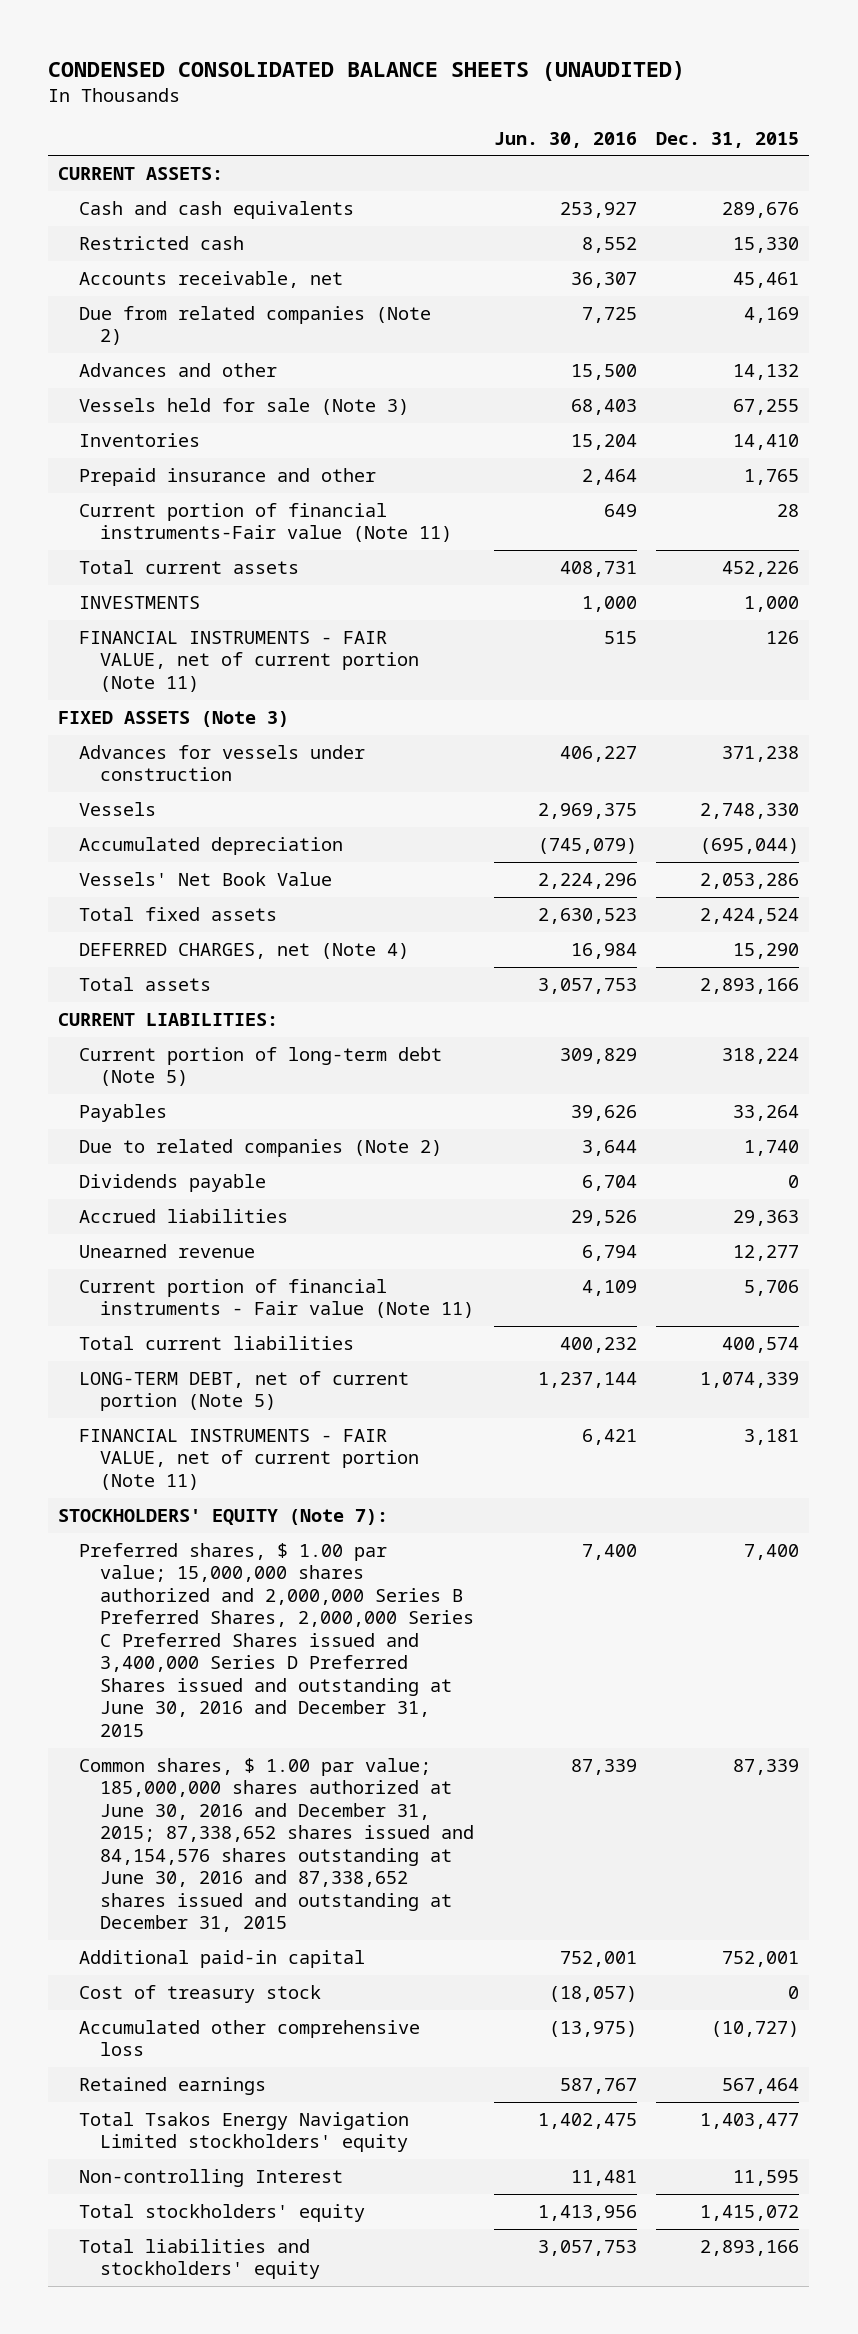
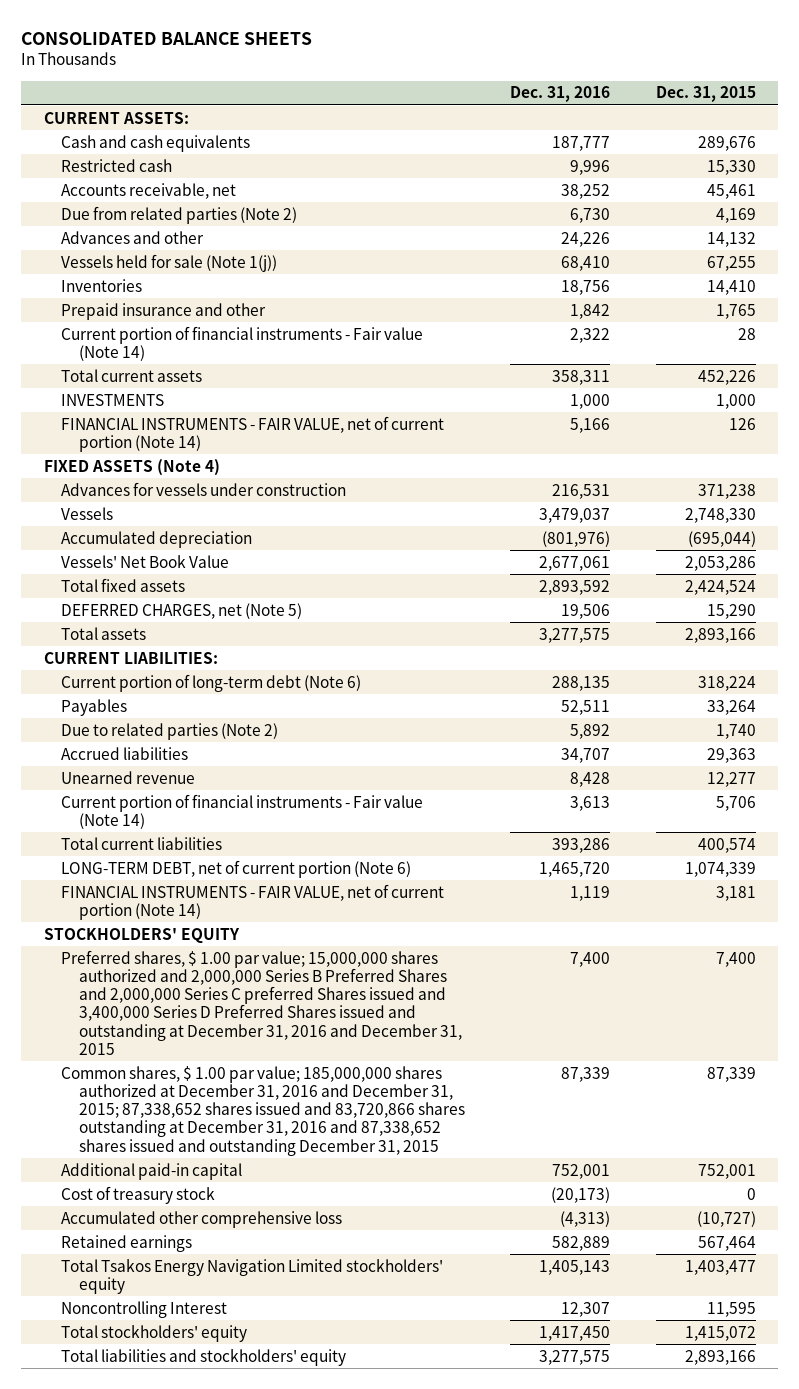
[48,61,686,82] CONDENSED CONSOLIDATED BALANCE SHEETS (UNAUDITED) -> [20,31,312,45] CONSOLIDATED BALANCE SHEETS
[493,131,637,148] Jun. 30, 2016 -> none
none -> [510,86,611,103] Dec. 31, 2016
[79,305,432,346] Due from related companies (Note 2) -> [61,205,298,224] Due from related parties (Note 2)
[79,397,410,415] Vessels held for sale (Note 3) -> [61,253,278,272] Vessels held for sale (Note 1(j))
[79,502,452,543] Current portion of financial instruments-Fair value (Note 11) -> [61,325,424,361] Current portion of financial instruments - Fair value (Note 14)
[79,630,419,692] FINANCIAL INSTRUMENTS - FAIR VALUE, net of current portion (Note 11) -> [61,415,445,452] FINANCIAL INSTRUMENTS - FAIR VALUE, net of current portion (Note 14)
[58,710,290,727] FIXED ASSETS (Note 3) -> [43,458,220,476] FIXED ASSETS (Note 4)
[79,942,410,959] DEFERRED CHARGES, net (Note 4) -> [61,602,303,619] DEFERRED CHARGES, net (Note 5)
[79,1046,443,1087] Current portion of long-term debt (Note 5) -> [61,673,362,692] Current portion of long-term debt (Note 6)
[79,1173,267,1192] Dividends payable -> none
[79,1138,443,1157] Due to related companies (Note 2) -> [61,722,279,740] Due to related parties (Note 2)
[79,1278,474,1319] Current portion of financial instruments - Fair value (Note 11) -> [61,793,424,829] Current portion of financial instruments - Fair value (Note 14)
[79,1370,410,1412] LONG-TERM DEBT, net of current portion (Note 5) -> [61,859,412,878] LONG-TERM DEBT, net of current portion (Note 6)
[79,1428,419,1490] FINANCIAL INSTRUMENTS - FAIR VALUE, net of current portion (Note 11) -> [61,883,445,920] FINANCIAL INSTRUMENTS - FAIR VALUE, net of current portion (Note 14)
[58,1508,389,1525] STOCKHOLDERS' EQUITY (Note 7): -> [43,927,240,943] STOCKHOLDERS' EQUITY
[79,1542,474,1737] Preferred shares, $ 1.00 par value; 15,000,000 shares authorized and 2,000,000 Series B Preferred Shares, 2,000,000 Series C Preferred Shares issued and 3,400,000 Series D Preferred Shares issued and outstanding at June 30, 2016 and December 31, 2015 -> [61,949,462,1055] Preferred shares, $ 1.00 par value; 15,000,000 shares authorized and 2,000,000 Series B Preferred Shares and 2,000,000 Series C preferred Shares issued and 3,400,000 Series D Preferred Shares issued and outstanding at December 31, 2016 and December 31, 2015
[79,1757,474,1933] Common shares, $ 1.00 par value; 185,000,000 shares authorized at June 30, 2016 and December 31, 2015; 87,338,652 shares issued and 84,154,576 shares outstanding at June 30, 2016 and 87,338,652 shares issued and outstanding at December 31, 2015 -> [61,1065,465,1156] Common shares, $ 1.00 par value; 185,000,000 shares authorized at December 31, 2016 and December 31, 2015; 87,338,652 shares issued and 83,720,866 shares outstanding at December 31, 2016 and 87,338,652 shares issued and outstanding December 31, 2015
[79,2168,344,2187] Non-controlling Interest -> [61,1300,228,1318] Noncontrolling Interest

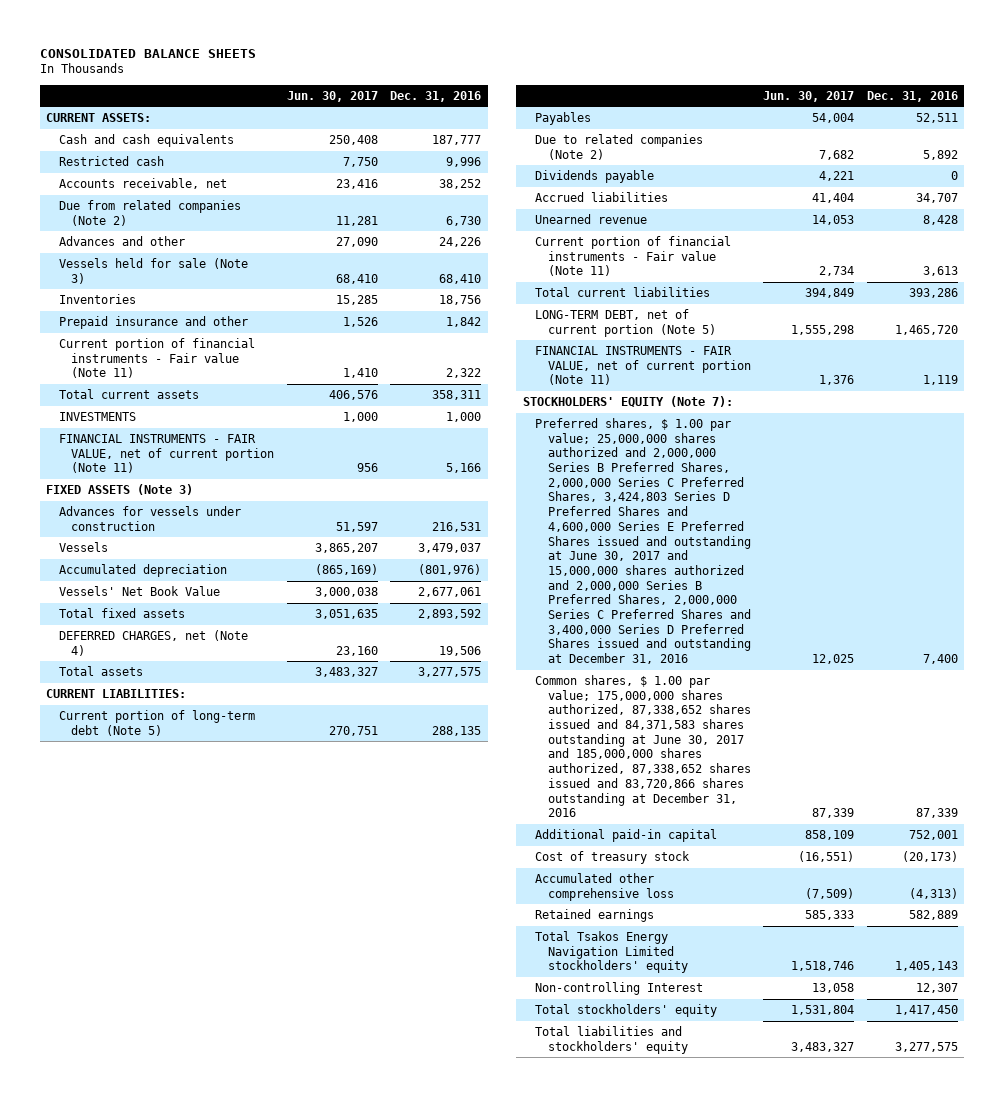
[655,86,756,103] Dec. 31, 2015 -> none
none -> [286,90,378,102] Jun. 30, 2017
[61,205,298,224] Due from related parties (Note 2) -> [58,200,241,226] Due from related companies (Note 2)
[61,253,278,272] Vessels held for sale (Note 1(j)) -> [58,258,248,284] Vessels held for sale (Note 3)
[61,325,424,361] Current portion of financial instruments - Fair value (Note 14) -> [58,338,255,379] Current portion of financial instruments - Fair value (Note 11)
[61,415,445,452] FINANCIAL INSTRUMENTS - FAIR VALUE, net of current portion (Note 14) -> [58,434,275,474] FINANCIAL INSTRUMENTS - FAIR VALUE, net of current portion (Note 11)
[43,458,220,476] FIXED ASSETS (Note 4) -> [46,484,194,496] FIXED ASSETS (Note 3)
[61,602,303,619] DEFERRED CHARGES, net (Note 5) -> [58,630,248,656] DEFERRED CHARGES, net (Note 4)
[61,673,362,692] Current portion of long-term debt (Note 6) -> [58,710,255,736] Current portion of long-term debt (Note 5)
[61,722,279,740] Due to related parties (Note 2) -> [535,134,704,160] Due to related companies (Note 2)
none -> [535,170,655,184] Dividends payable
[61,793,424,829] Current portion of financial instruments - Fair value (Note 14) -> [535,236,732,277] Current portion of financial instruments - Fair value (Note 11)
[61,859,412,878] LONG-TERM DEBT, net of current portion (Note 6) -> [535,309,716,337] LONG-TERM DEBT, net of current portion (Note 5)
[61,883,445,920] FINANCIAL INSTRUMENTS - FAIR VALUE, net of current portion (Note 14) -> [535,346,751,386] FINANCIAL INSTRUMENTS - FAIR VALUE, net of current portion (Note 11)
[43,927,240,943] STOCKHOLDERS' EQUITY -> [522,396,733,408] STOCKHOLDERS' EQUITY (Note 7):
[61,949,462,1055] Preferred shares, $ 1.00 par value; 15,000,000 shares authorized and 2,000,000 Series B Preferred Shares and 2,000,000 Series C preferred Shares issued and 3,400,000 Series D Preferred Shares issued and outstanding at December 31, 2016 and December 31, 2015 -> [535,418,751,665] Preferred shares, $ 1.00 par value; 25,000,000 shares authorized and 2,000,000 Series B Preferred Shares, 2,000,000 Series C Preferred Shares, 3,424,803 Series D Preferred Shares and 4,600,000 Series E Preferred Shares issued and outstanding at June 30, 2017 and 15,000,000 shares authorized and 2,000,000 Series B Preferred Shares, 2,000,000 Series C Preferred Shares and 3,400,000 Series D Preferred Shares issued and outstanding at December 31, 2016
[61,1065,465,1156] Common shares, $ 1.00 par value; 185,000,000 shares authorized at December 31, 2016 and December 31, 2015; 87,338,652 shares issued and 83,720,866 shares outstanding at December 31, 2016 and 87,338,652 shares issued and outstanding December 31, 2015 -> [535,675,751,818] Common shares, $ 1.00 par value; 175,000,000 shares authorized, 87,338,652 shares issued and 84,371,583 shares outstanding at June 30, 2017 and 185,000,000 shares authorized, 87,338,652 shares issued and 83,720,866 shares outstanding at December 31, 2016
[61,1300,228,1318] Noncontrolling Interest -> [535,982,704,996] Non-controlling Interest

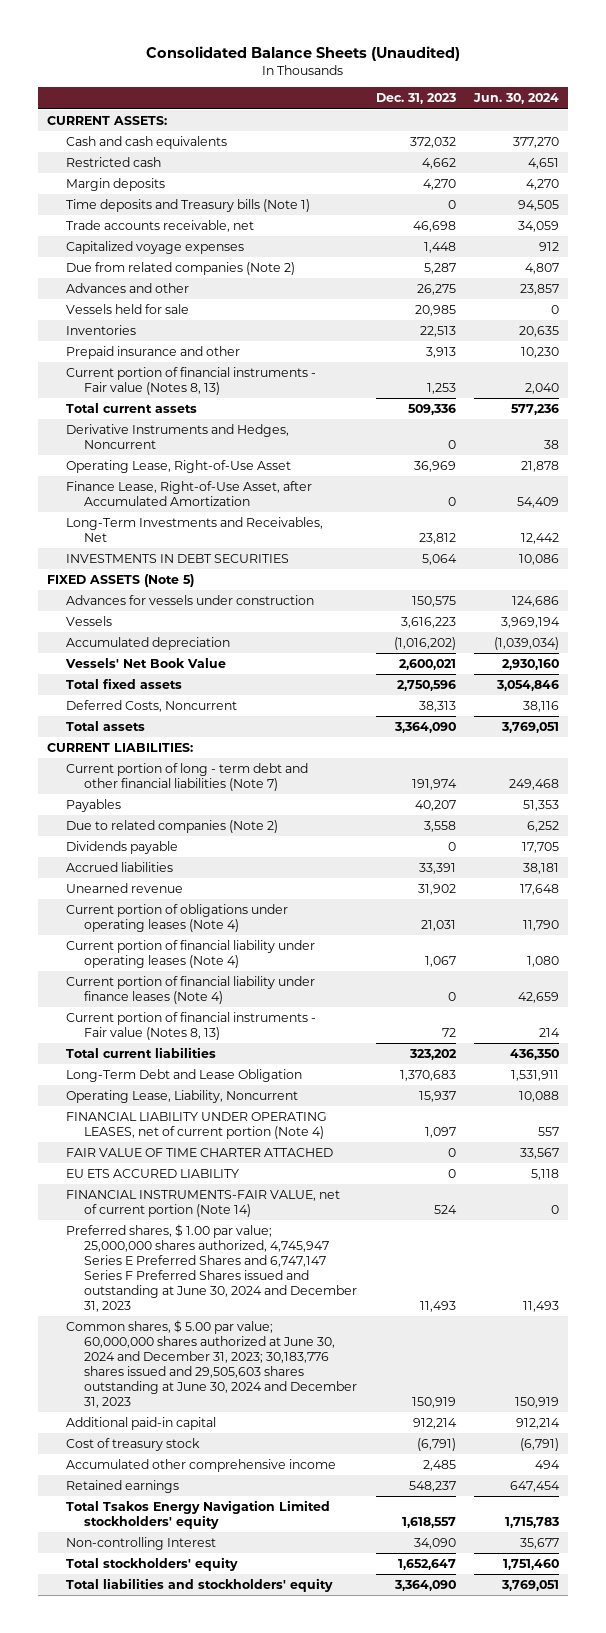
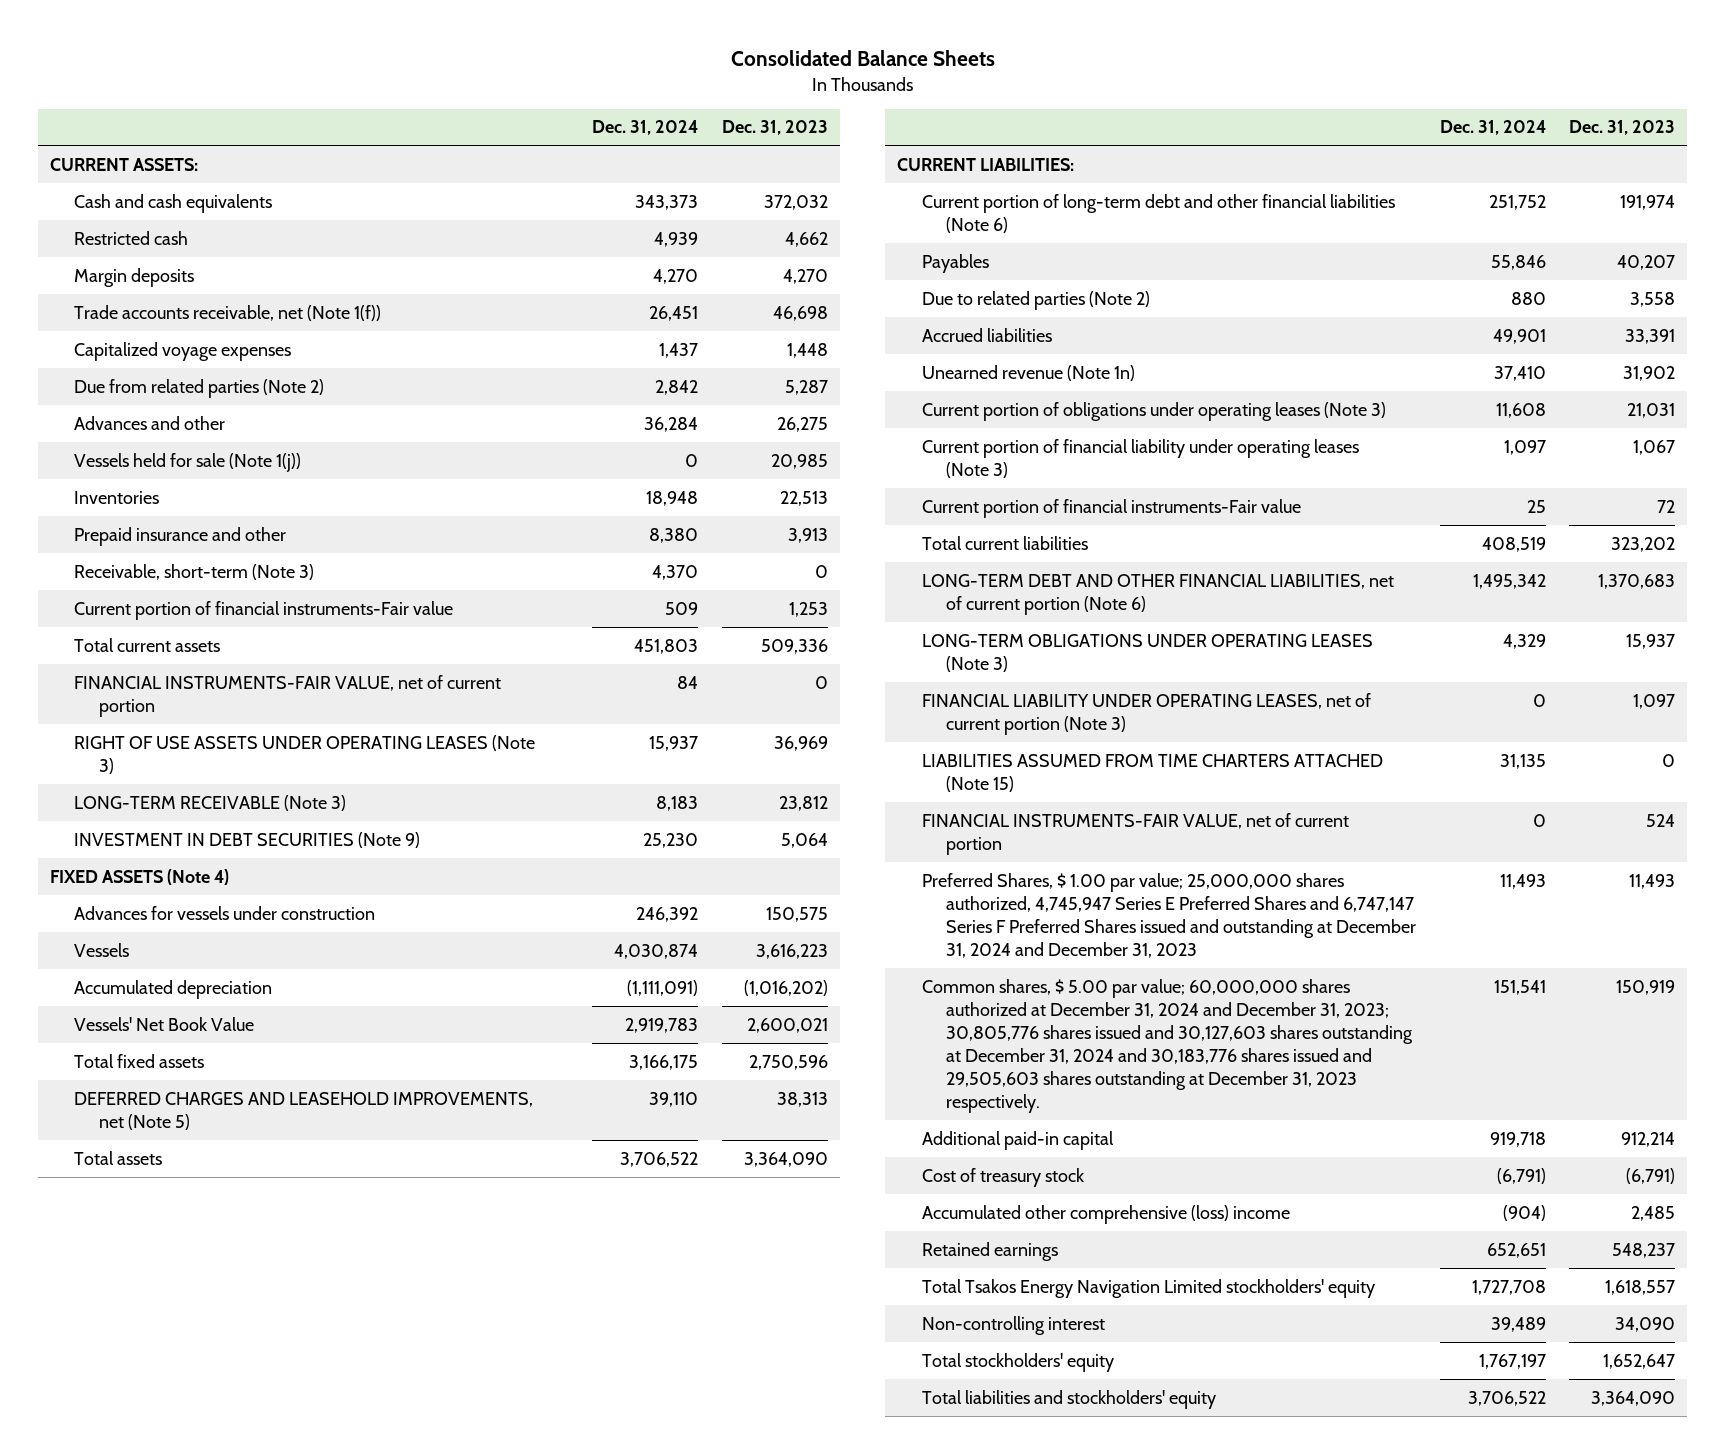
[146,45,461,61] Consolidated Balance Sheets (Unaudited) -> [730,49,995,66] Consolidated Balance Sheets
[473,93,560,105] Jun. 30, 2024 -> none
none -> [592,120,699,136] Dec. 31, 2024
[65,199,310,213] Time deposits and Treasury bills (Note 1) -> none
[65,220,254,233] Trade accounts receivable, net -> [74,304,382,321] Trade accounts receivable, net (Note 1(f))
[65,262,295,276] Due from related companies (Note 2) -> [74,378,325,398] Due from related parties (Note 2)
[65,304,189,315] Vessels held for sale -> [74,452,302,472] Vessels held for sale (Note 1(j))
none -> [74,563,315,580] Receivable, short-term (Note 3)
[65,367,316,396] Current portion of financial instruments - Fair value (Notes 8, 13) -> [74,600,454,620] Current portion of financial instruments-Fair value
[65,481,312,507] Finance Lease, Right-of-Use Asset, after Accumulated Amortization -> none
[65,424,289,450] Derivative Instruments and Hedges, Noncurrent -> [74,674,502,717] FINANCIAL INSTRUMENTS-FAIR VALUE, net of current portion
[65,460,291,474] Operating Lease, Right-of-Use Asset -> [74,734,536,774] RIGHT OF USE ASSETS UNDER OPERATING LEASES (Note 3)
[65,517,323,543] Long-Term Investments and Receivables, Net -> [74,794,347,811] LONG-TERM RECEIVABLE (Note 3)
[65,554,289,564] INVESTMENTS IN DEBT SECURITIES -> [74,831,421,848] INVESTMENT IN DEBT SECURITIES (Note 9)
[47,574,195,588] FIXED ASSETS (Note 5) -> [49,868,229,885] FIXED ASSETS (Note 4)
[65,700,237,713] Deferred Costs, Noncurrent -> [74,1091,534,1130] DEFERRED CHARGES AND LEASEHOLD IMPROVEMENTS, net (Note 5)
[65,763,308,792] Current portion of long - term debt and other financial liabilities (Note 7) -> [921,193,1395,233] Current portion of long-term debt and other financial liabilities (Note 6)
[65,841,178,855] Dividends payable -> none
[65,820,278,834] Due to related companies (Note 2) -> [921,290,1150,310] Due to related parties (Note 2)
[65,976,315,1005] Current portion of financial liability under finance leases (Note 4) -> none
[65,883,183,894] Unearned revenue -> [921,364,1135,381] Unearned revenue (Note 1n)
[65,904,288,933] Current portion of obligations under operating leases (Note 4) -> [921,401,1386,421] Current portion of obligations under operating leases (Note 3)
[65,940,315,969] Current portion of financial liability under operating leases (Note 4) -> [921,438,1359,478] Current portion of financial liability under operating leases (Note 3)
[65,1012,316,1041] Current portion of financial instruments - Fair value (Notes 8, 13) -> [921,498,1301,518] Current portion of financial instruments-Fair value
[65,1169,239,1179] EU ETS ACCURED LIABILITY -> none
[65,1069,302,1083] Long-Term Debt and Lease Obligation -> [921,573,1394,615] LONG-TERM DEBT AND OTHER FINANCIAL LIABILITIES, net of current portion (Note 6)
[65,1090,298,1104] Operating Lease, Liability, Noncurrent -> [921,633,1373,672] LONG-TERM OBLIGATIONS UNDER OPERATING LEASES (Note 3)
[65,1112,327,1140] FINANCIAL LIABILITY UNDER OPERATING LEASES, net of current portion (Note 4) -> [921,692,1371,735] FINANCIAL LIABILITY UNDER OPERATING LEASES, net of current portion (Note 3)
[65,1148,333,1158] FAIR VALUE OF TIME CHARTER ATTACHED -> [921,753,1383,792] LIABILITIES ASSUMED FROM TIME CHARTERS ATTACHED (Note 15)
[65,1190,340,1218] FINANCIAL INSTRUMENTS-FAIR VALUE, net of current portion (Note 14) -> [921,812,1349,855] FINANCIAL INSTRUMENTS-FAIR VALUE, net of current portion
[65,1224,358,1313] Preferred shares, $ 1.00 par value; 25,000,000 shares authorized, 4,745,947 Series E Preferred Shares and 6,747,147 Series F Preferred Shares issued and outstanding at June 30, 2024 and December 31, 2023 -> [921,872,1417,958] Preferred Shares, $ 1.00 par value; 25,000,000 shares authorized, 4,745,947 Series E Preferred Shares and 6,747,147 Series F Preferred Shares issued and outstanding at December 31, 2024 and December 31, 2023
[65,1320,358,1409] Common shares, $ 5.00 par value; 60,000,000 shares authorized at June 30, 2024 and December 31, 2023; 30,183,776 shares issued and 29,505,603 shares outstanding at June 30, 2024 and December 31, 2023 -> [921,978,1414,1113] Common shares, $ 5.00 par value; 60,000,000 shares authorized at December 31, 2024 and December 31, 2023; 30,805,776 shares issued and 30,127,603 shares outstanding at December 31, 2024 and 30,183,776 shares issued and 29,505,603 shares outstanding at December 31, 2023 respectively.
[65,1459,336,1473] Accumulated other comprehensive income -> [921,1204,1290,1224] Accumulated other comprehensive (loss) income
[65,1537,216,1551] Non-controlling Interest -> [921,1315,1105,1335] Non-controlling interest

